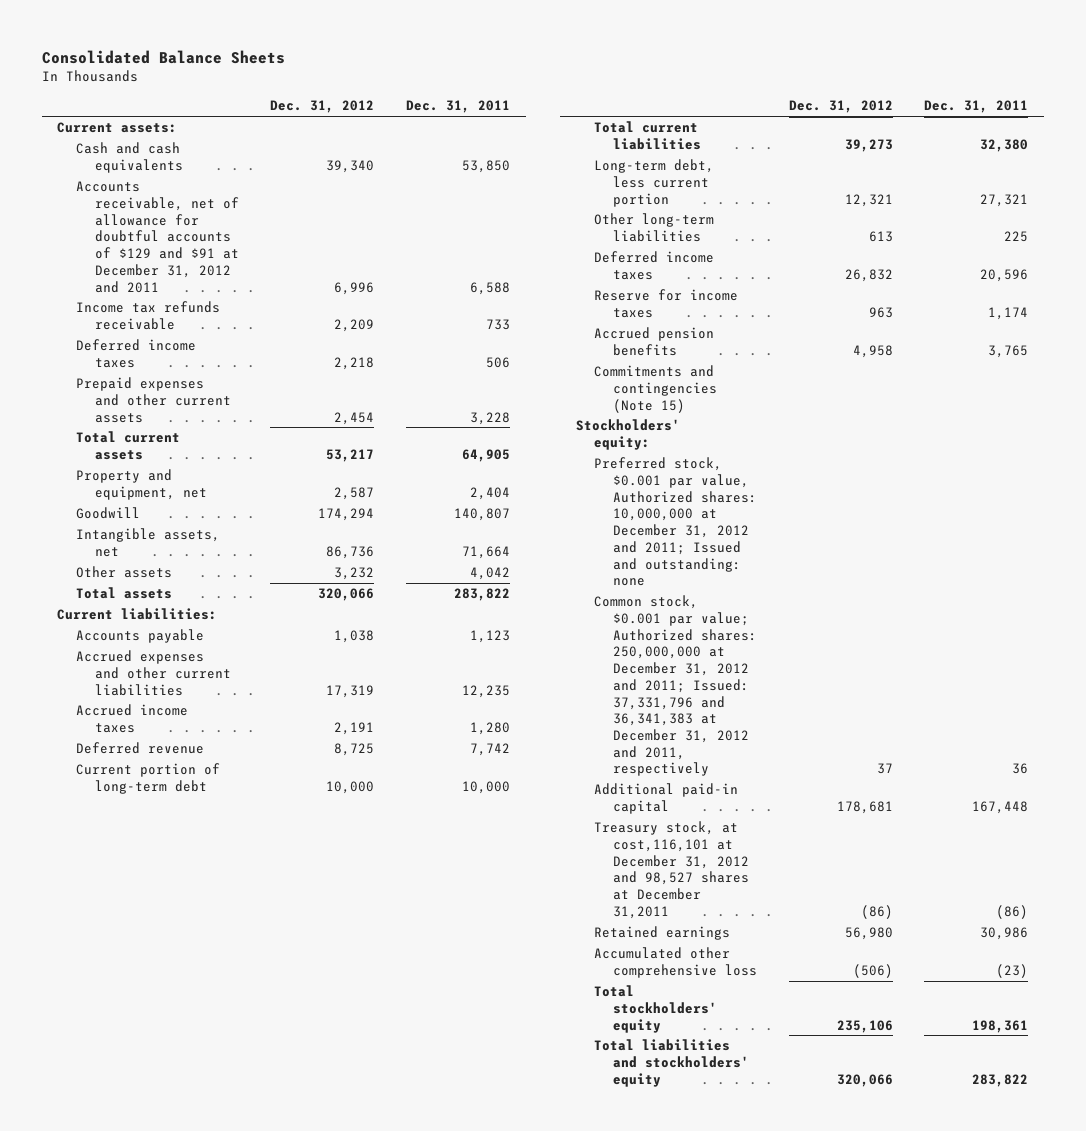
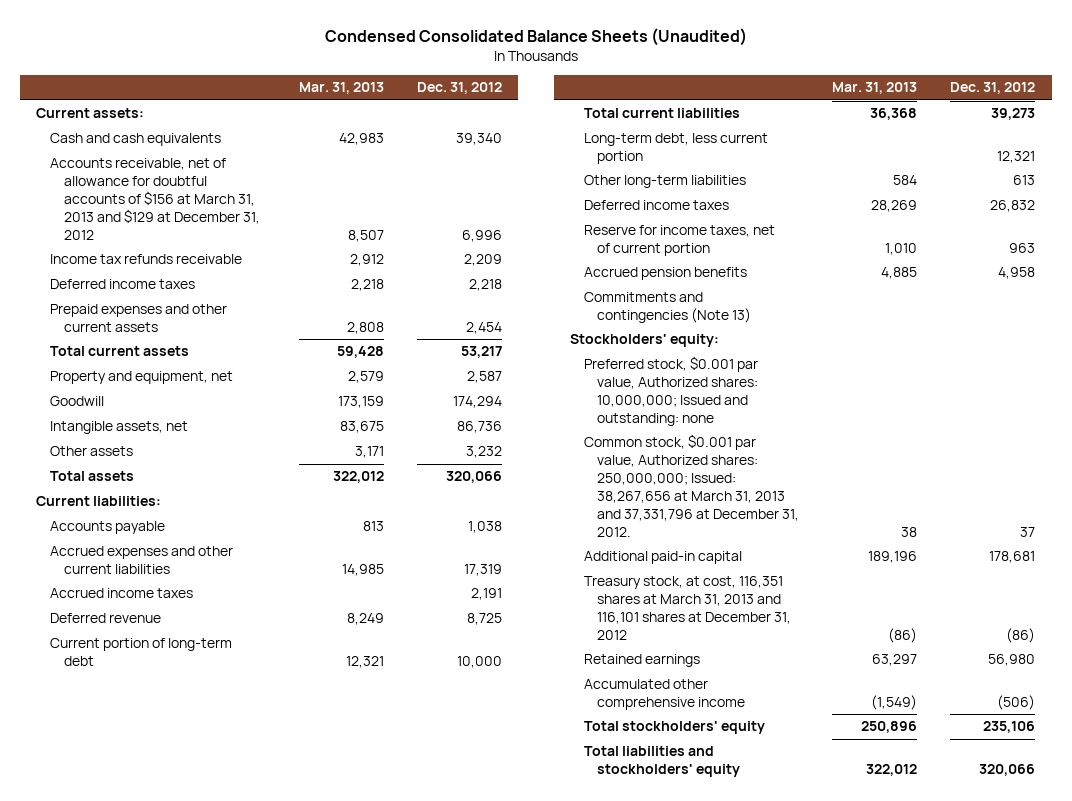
[41,49,285,64] Consolidated Balance Sheets -> [324,27,747,46] Condensed Consolidated Balance Sheets (Unaudited)
[406,100,511,114] Dec. 31, 2011 -> none
none -> [298,82,384,95] Mar. 31, 2013
[76,181,239,293] Accounts receivable, net of allowance for doubtful accounts of $129 and $91 at December 31, 2012 and 2011 -> [49,158,260,241] Accounts receivable, net of allowance for doubtful accounts of $156 at March 31, 2013 and $129 at December 31, 2012
[594,289,739,319] Reserve for income taxes -> [583,225,775,257] Reserve for income taxes, net of current portion
[594,365,718,413] Commitments and contingencies (Note 15) -> [583,292,752,324] Commitments and contingencies (Note 13)
[594,457,758,587] Preferred stock, $0.001 par value, Authorized shares: 10,000,000 at December 31, 2012 and 2011; Issued and outstanding: none -> [583,356,759,427] Preferred stock, $0.001 par value, Authorized shares: 10,000,000; Issued and outstanding: none
[594,595,758,777] Common stock, $0.001 par value; Authorized shares: 250,000,000 at December 31, 2012 and 2011; Issued: 37,331,796 and 36,341,383 at December 31, 2012 and 2011, respectively -> [583,434,800,538] Common stock, $0.001 par value, Authorized shares: 250,000,000; Issued: 38,267,656 at March 31, 2013 and 37,331,796 at December 31, 2012.
[594,821,750,919] Treasury stock, at cost,116,101 at December 31, 2012 and 98,527 shares at December 31,2011 -> [583,576,792,641] Treasury stock, at cost, 116,351 shares at March 31, 2013 and 116,101 shares at December 31, 2012
[594,947,758,979] Accumulated other comprehensive loss -> [583,679,746,711] Accumulated other comprehensive income

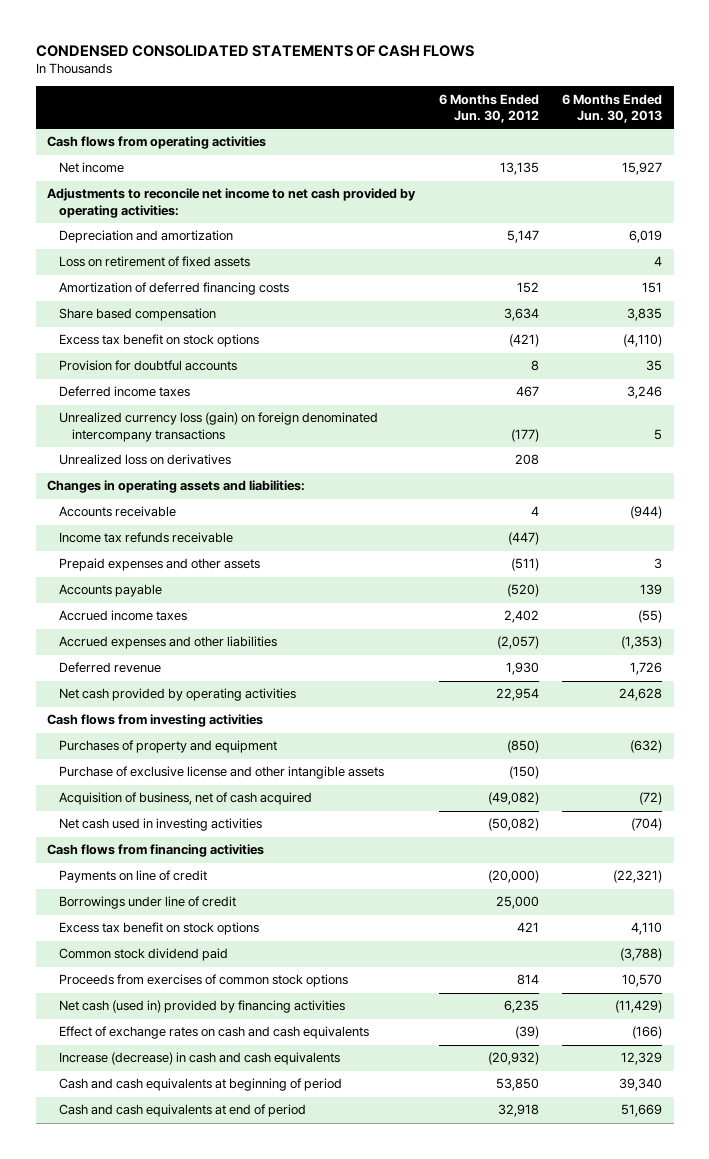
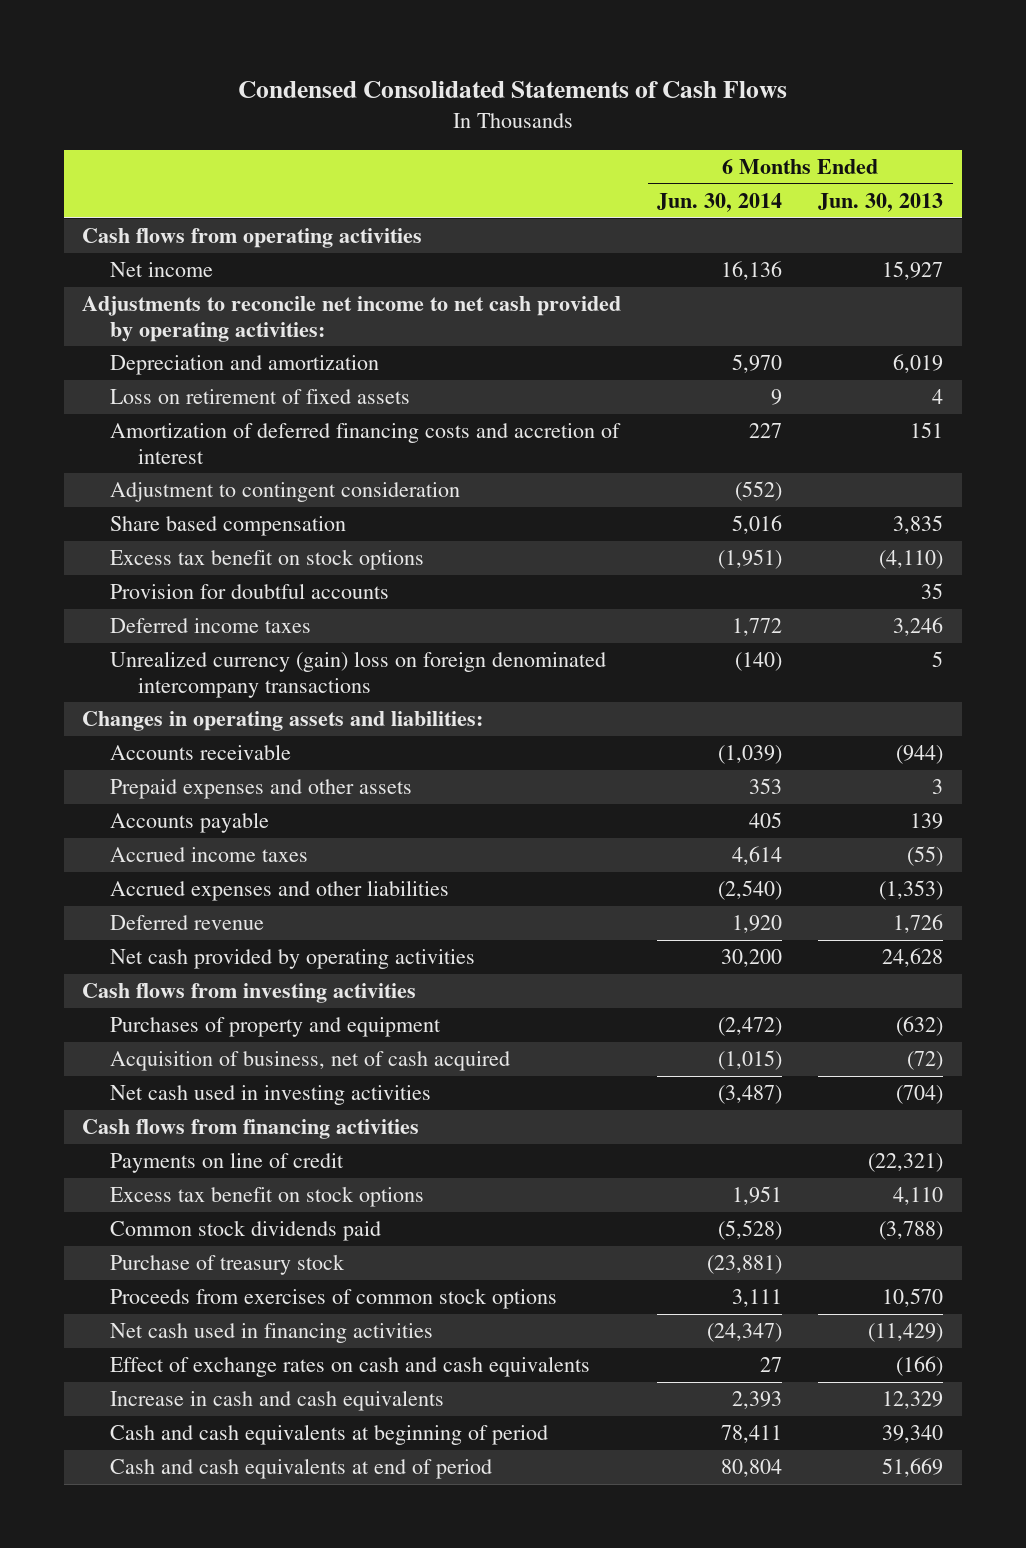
[35,44,474,57] CONDENSED CONSOLIDATED STATEMENTS OF CASH FLOWS -> [237,81,787,99] Condensed Consolidated Statements of Cash Flows
[438,93,539,123] 6 Months Ended Jun. 30, 2012 -> none
none -> [657,192,783,212] Jun. 30, 2014
[59,282,290,296] Amortization of deferred financing costs -> [110,423,622,464] Amortization of deferred financing costs and accretion of interest
none -> [110,482,461,503] Adjustment to contingent consideration
[59,454,232,466] Unrealized loss on derivatives -> none
[59,412,379,442] Unrealized currency loss (gain) on foreign denominated intercompany transactions -> [110,651,607,698] Unrealized currency (gain) loss on foreign denominated intercompany transactions
[59,532,234,544] Income tax refunds receivable -> none
[59,766,385,780] Purchase of exclusive license and other intangible assets -> none
[59,896,237,910] Borrowings under line of credit -> none
[59,948,229,962] Common stock dividend paid -> [110,1220,382,1242] Common stock dividends paid
none -> [110,1254,346,1276] Purchase of treasury stock
[59,1000,346,1014] Net cash (used in) provided by financing activities -> [110,1323,434,1344] Net cash used in financing activities
[59,1052,341,1066] Increase (decrease) in cash and cash equivalents -> [110,1390,445,1412] Increase in cash and cash equivalents

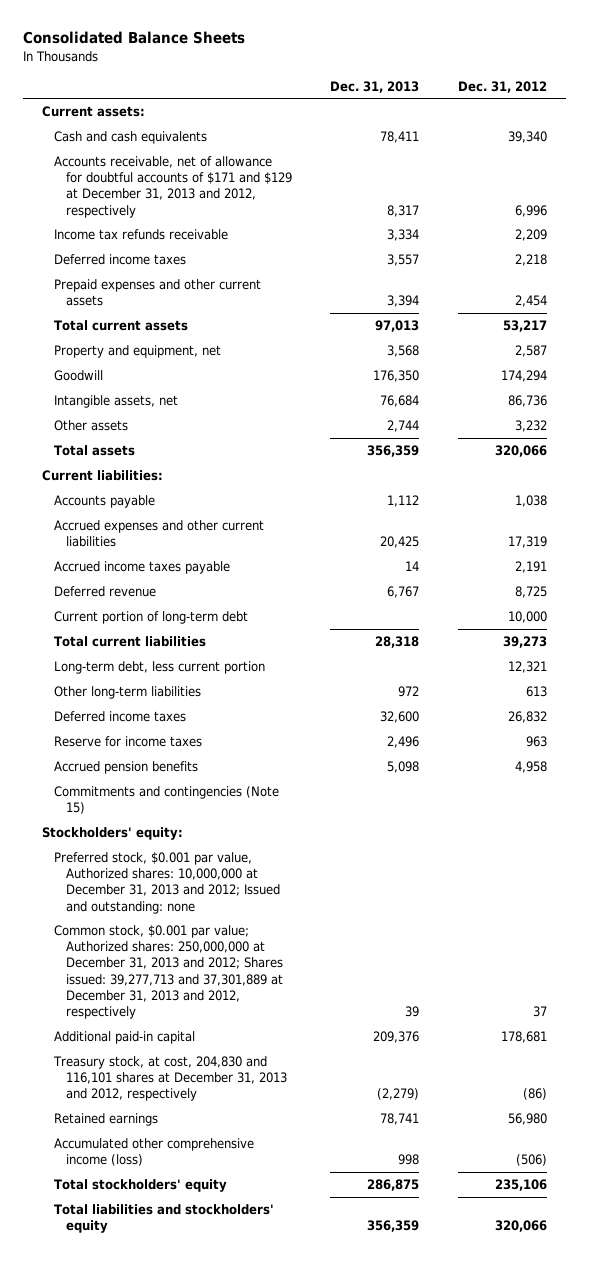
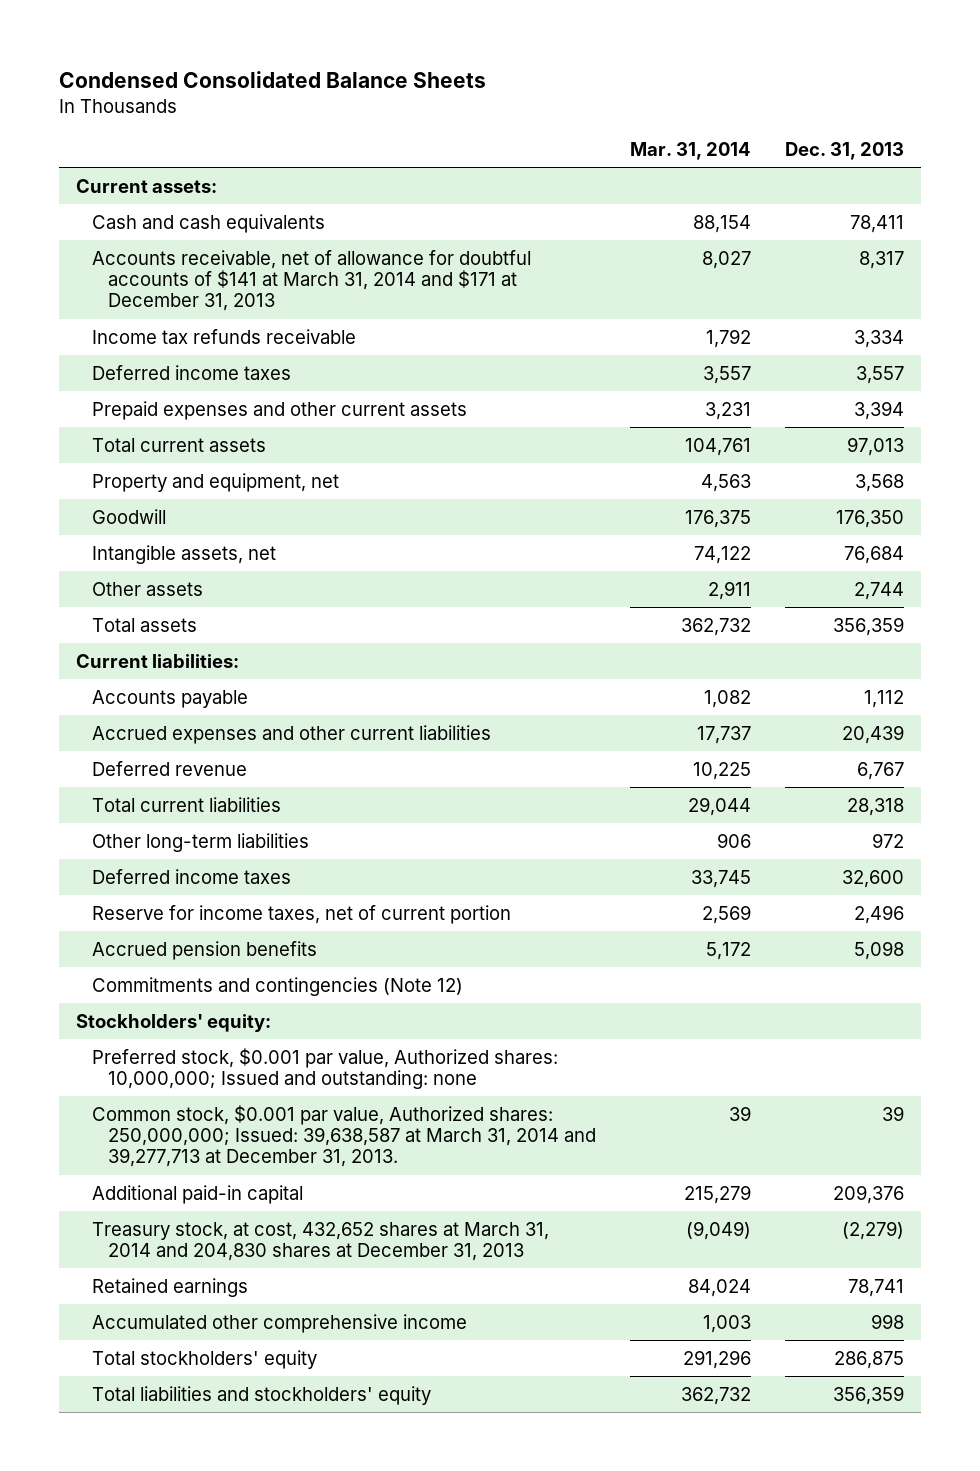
[23,31,246,45] Consolidated Balance Sheets -> [59,70,487,88] Condensed Consolidated Balance Sheets
[457,80,547,93] Dec. 31, 2012 -> none
none -> [630,141,752,160] Mar. 31, 2014
[54,156,292,218] Accounts receivable, net of allowance for doubtful accounts of $171 and $129 at December 31, 2013 and 2012, respectively -> [92,249,532,312] Accounts receivable, net of allowance for doubtful accounts of $141 at March 31, 2014 and $171 at December 31, 2013
[54,561,231,575] Accrued income taxes payable -> none
[380,536,420,549] 20,425 -> [842,724,905,744] 20,439
[54,611,249,625] Current portion of long-term debt -> none
[54,661,266,675] Long-term debt, less current portion -> none
[54,736,203,748] Reserve for income taxes -> [92,904,512,924] Reserve for income taxes, net of current portion
[54,786,280,815] Commitments and contingencies (Note 15) -> [92,976,464,996] Commitments and contingencies (Note 12)
[54,852,280,914] Preferred stock, $0.001 par value, Authorized shares: 10,000,000 at December 31, 2013 and 2012; Issued and outstanding: none -> [92,1047,559,1090] Preferred stock, $0.001 par value, Authorized shares: 10,000,000; Issued and outstanding: none
[54,925,283,1020] Common stock, $0.001 par value; Authorized shares: 250,000,000 at December 31, 2013 and 2012; Shares issued: 39,277,713 and 37,301,889 at December 31, 2013 and 2012, respectively -> [92,1104,597,1168] Common stock, $0.001 par value, Authorized shares: 250,000,000; Issued: 39,638,587 at March 31, 2014 and 39,277,713 at December 31, 2013.
[53,1056,287,1102] Treasury stock, at cost, 204,830 and 116,101 shares at December 31, 2013 and 2012, respectively -> [92,1221,550,1262] Treasury stock, at cost, 432,652 shares at March 31, 2014 and 204,830 shares at December 31, 2013
[54,1138,255,1167] Accumulated other comprehensive income (loss) -> [92,1313,468,1333] Accumulated other comprehensive income

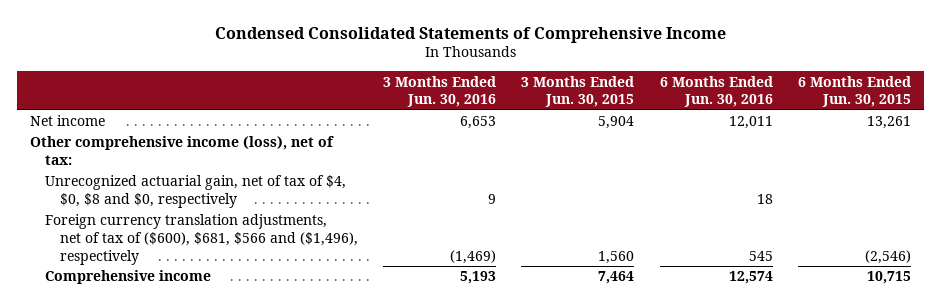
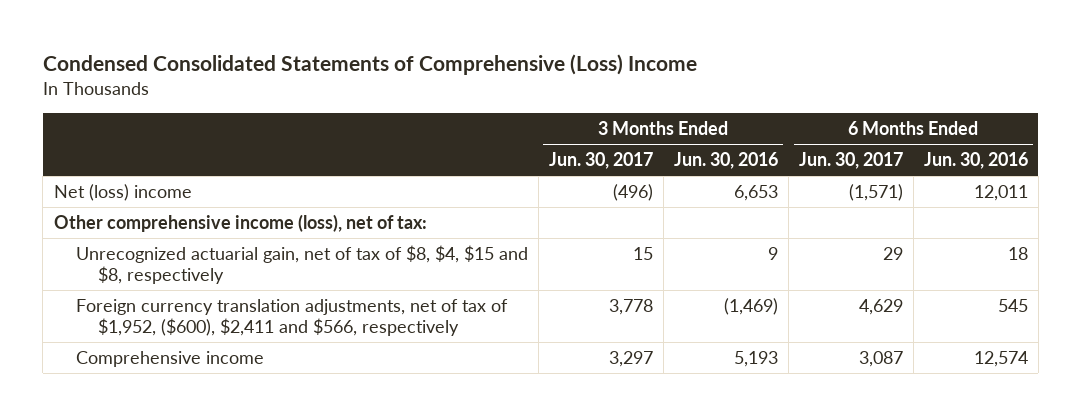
[214,26,726,43] Condensed Consolidated Statements of Comprehensive Income -> [42,53,697,75] Condensed Consolidated Statements of Comprehensive (Loss) Income
[521,75,635,108] 3 Months Ended Jun. 30, 2015 -> none
[797,75,911,108] 6 Months Ended Jun. 30, 2015 -> none
none -> [548,152,653,170] Jun. 30, 2017
none -> [798,152,903,170] Jun. 30, 2017
[30,115,106,127] Net income -> [53,183,192,201] Net (loss) income
[44,175,346,209] Unrecognized actuarial gain, net of tax of $4, $0, $8 and $0, respectively -> [75,244,528,285] Unrecognized actuarial gain, net of tax of $8, $4, $15 and $8, respectively
[44,214,358,265] Foreign currency translation adjustments, net of tax of ($600), $681, $566 and ($1,496), respectively -> [75,298,508,337] Foreign currency translation adjustments, net of tax of $1,952, ($600), $2,411 and $566, respectively

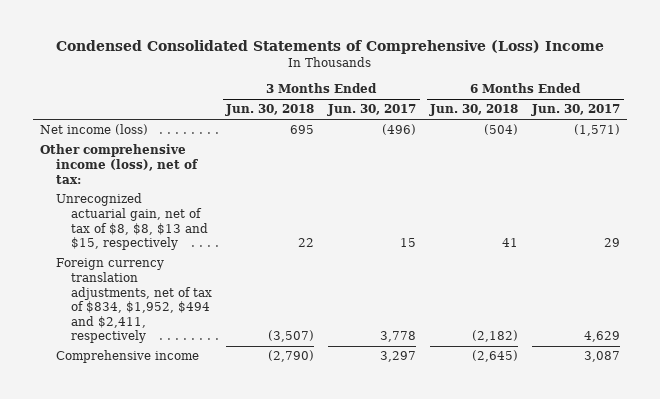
[673,152,778,170] Jun. 30, 2016 -> none
[923,152,1028,170] Jun. 30, 2016 -> none
none -> [225,104,315,117] Jun. 30, 2018
none -> [429,104,519,117] Jun. 30, 2018
[53,183,192,201] Net (loss) income -> [40,124,149,136] Net income (loss)
[75,244,528,285] Unrecognized actuarial gain, net of tax of $8, $4, $15 and $8, respectively -> [55,193,209,251] Unrecognized actuarial gain, net of tax of $8, $8, $13 and $15, respectively
[75,298,508,337] Foreign currency translation adjustments, net of tax of $1,952, ($600), $2,411 and $566, respectively -> [55,258,213,344] Foreign currency translation adjustments, net of tax of $834, $1,952, $494 and $2,411, respectively

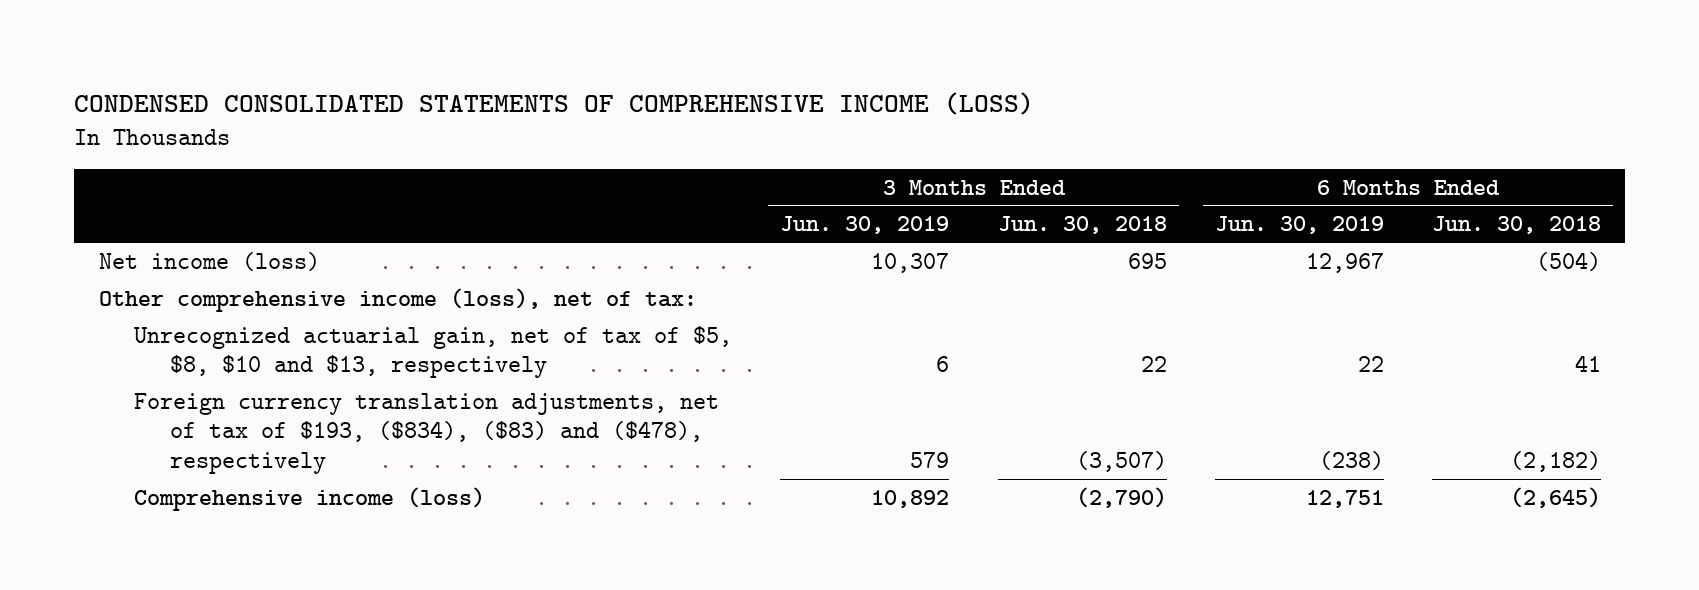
[56,40,605,55] Condensed Consolidated Statements of Comprehensive (Loss) Income -> [74,92,1035,116] CONDENSED CONSOLIDATED STATEMENTS OF COMPREHENSIVE INCOME (LOSS)
[327,104,417,117] Jun. 30, 2017 -> none
[531,104,621,117] Jun. 30, 2017 -> none
none -> [780,216,950,235] Jun. 30, 2019
none -> [1214,216,1384,235] Jun. 30, 2019
[55,193,209,251] Unrecognized actuarial gain, net of tax of $8, $8, $13 and $15, respectively -> [134,325,733,379] Unrecognized actuarial gain, net of tax of $5, $8, $10 and $13, respectively
[55,258,213,344] Foreign currency translation adjustments, net of tax of $834, $1,952, $494 and $2,411, respectively -> [134,392,720,475] Foreign currency translation adjustments, net of tax of $193, ($834), ($83) and ($478), respectively
[55,350,199,364] Comprehensive income -> [134,486,486,511] Comprehensive income (loss)

